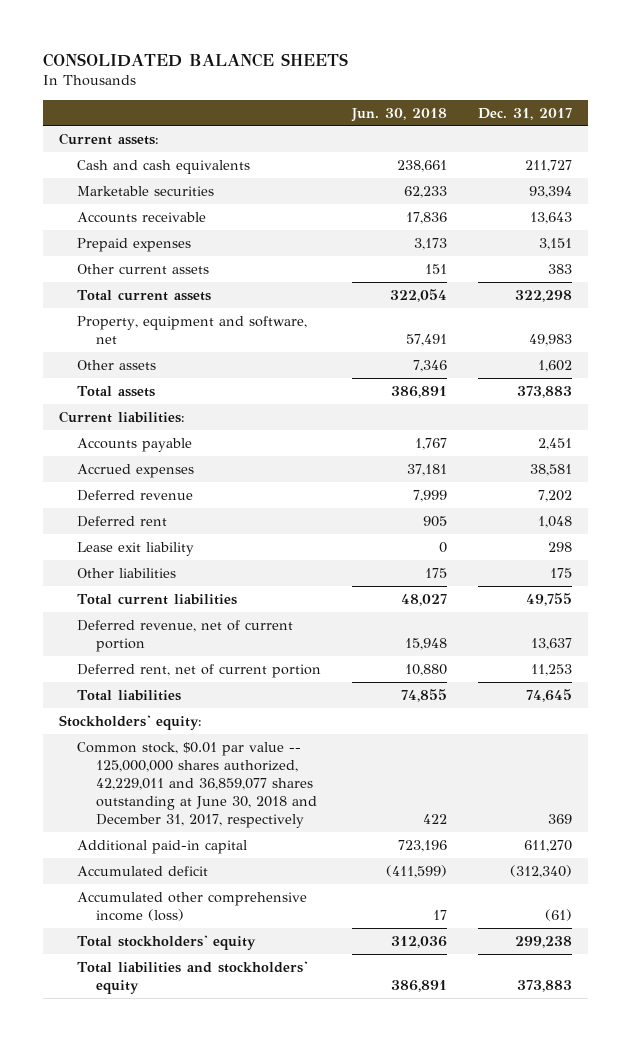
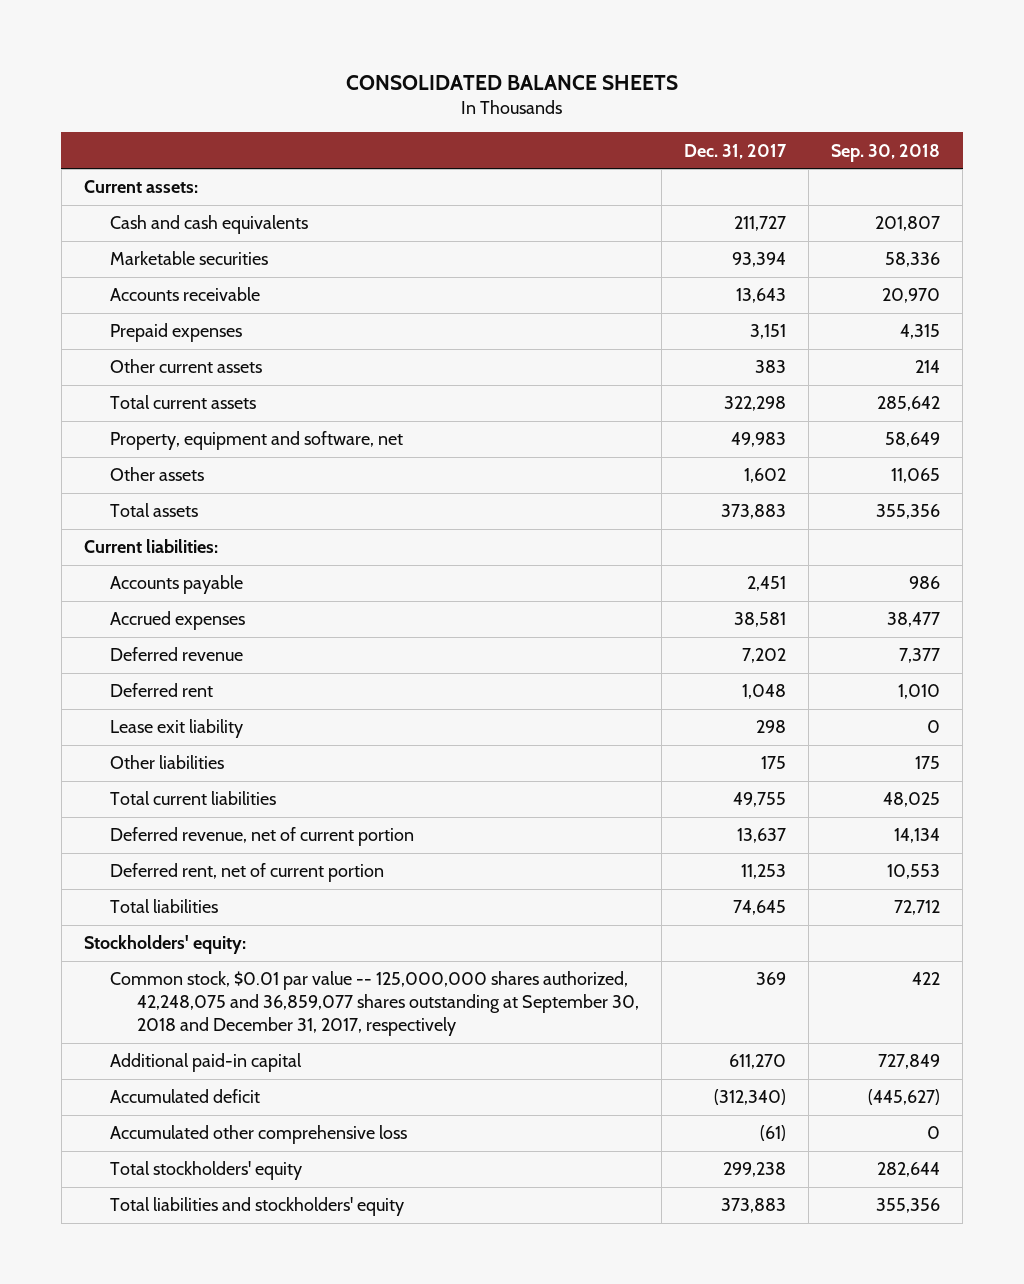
[351,107,448,122] Jun. 30, 2018 -> none
none -> [831,143,941,162] Sep. 30, 2018
[77,741,317,829] Common stock, $0.01 par value -- 125,000,000 shares authorized, 42,229,011 and 36,859,077 shares outstanding at June 30, 2018 and December 31, 2017, respectively -> [110,971,639,1037] Common stock, $0.01 par value -- 125,000,000 shares authorized, 42,248,075 and 36,859,077 shares outstanding at September 30, 2018 and December 31, 2017, respectively
[77,891,308,921] Accumulated other comprehensive income (loss) -> [110,1125,408,1145] Accumulated other comprehensive loss

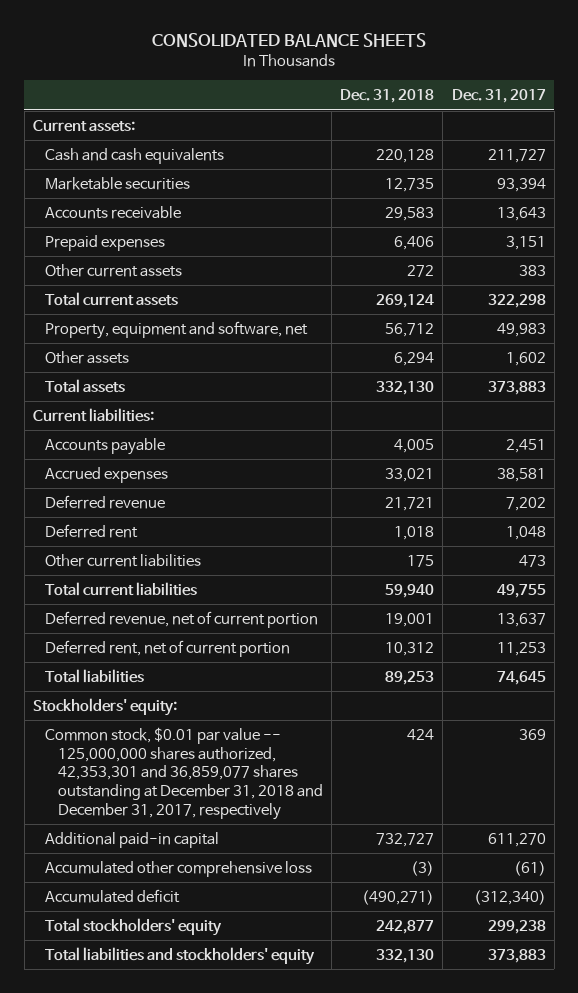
[831,143,941,162] Sep. 30, 2018 -> none
none -> [340,89,435,104] Dec. 31, 2018
[110,719,244,739] Lease exit liability -> none
[110,755,225,770] Other liabilities -> [45,553,202,567] Other current liabilities
[761,756,787,770] 175 -> [518,554,546,567] 473
[110,971,639,1037] Common stock, $0.01 par value -- 125,000,000 shares authorized, 42,248,075 and 36,859,077 shares outstanding at September 30, 2018 and December 31, 2017, respectively -> [45,726,323,820] Common stock, $0.01 par value -- 125,000,000 shares authorized, 42,353,301 and 36,859,077 shares outstanding at December 31, 2018 and December 31, 2017, respectively
[110,1089,261,1104] Accumulated deficit -> [45,888,181,903] Accumulated deficit

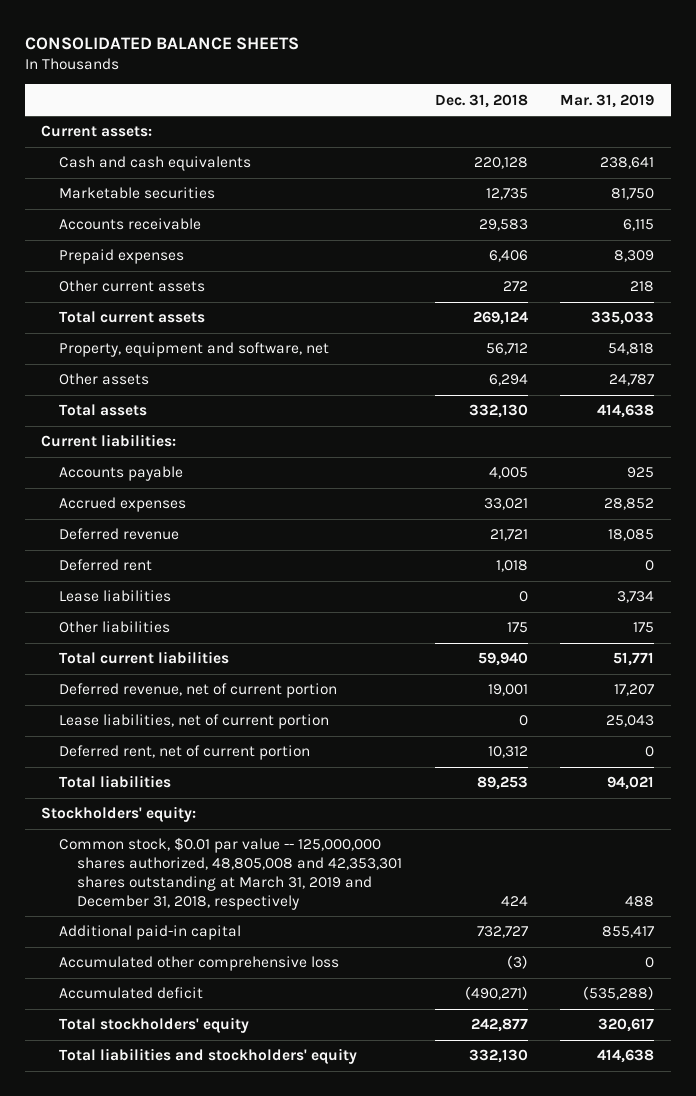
[451,89,546,104] Dec. 31, 2017 -> none
none -> [560,93,655,108] Mar. 31, 2019
none -> [59,590,172,603] Lease liabilities
[45,553,202,567] Other current liabilities -> [59,621,171,634] Other liabilities
none -> [59,714,330,730] Lease liabilities, net of current portion
[45,726,323,820] Common stock, $0.01 par value -- 125,000,000 shares authorized, 42,353,301 and 36,859,077 shares outstanding at December 31, 2018 and December 31, 2017, respectively -> [59,837,403,910] Common stock, $0.01 par value -- 125,000,000 shares authorized, 48,805,008 and 42,353,301 shares outstanding at March 31, 2019 and December 31, 2018, respectively

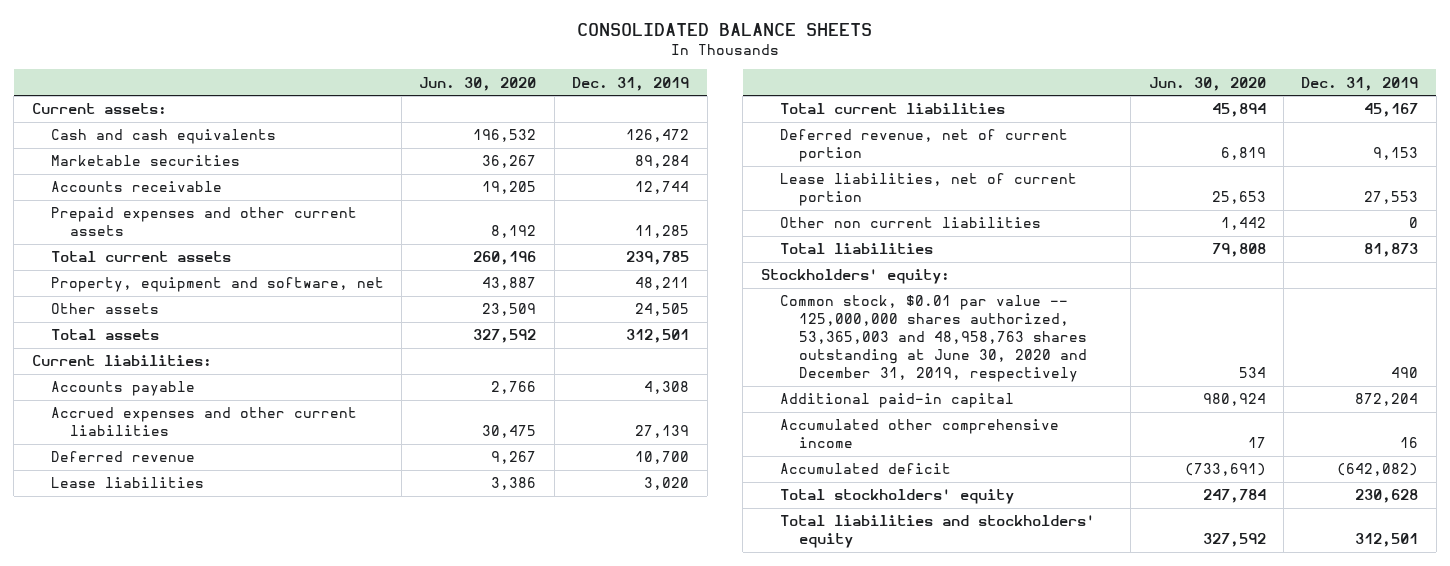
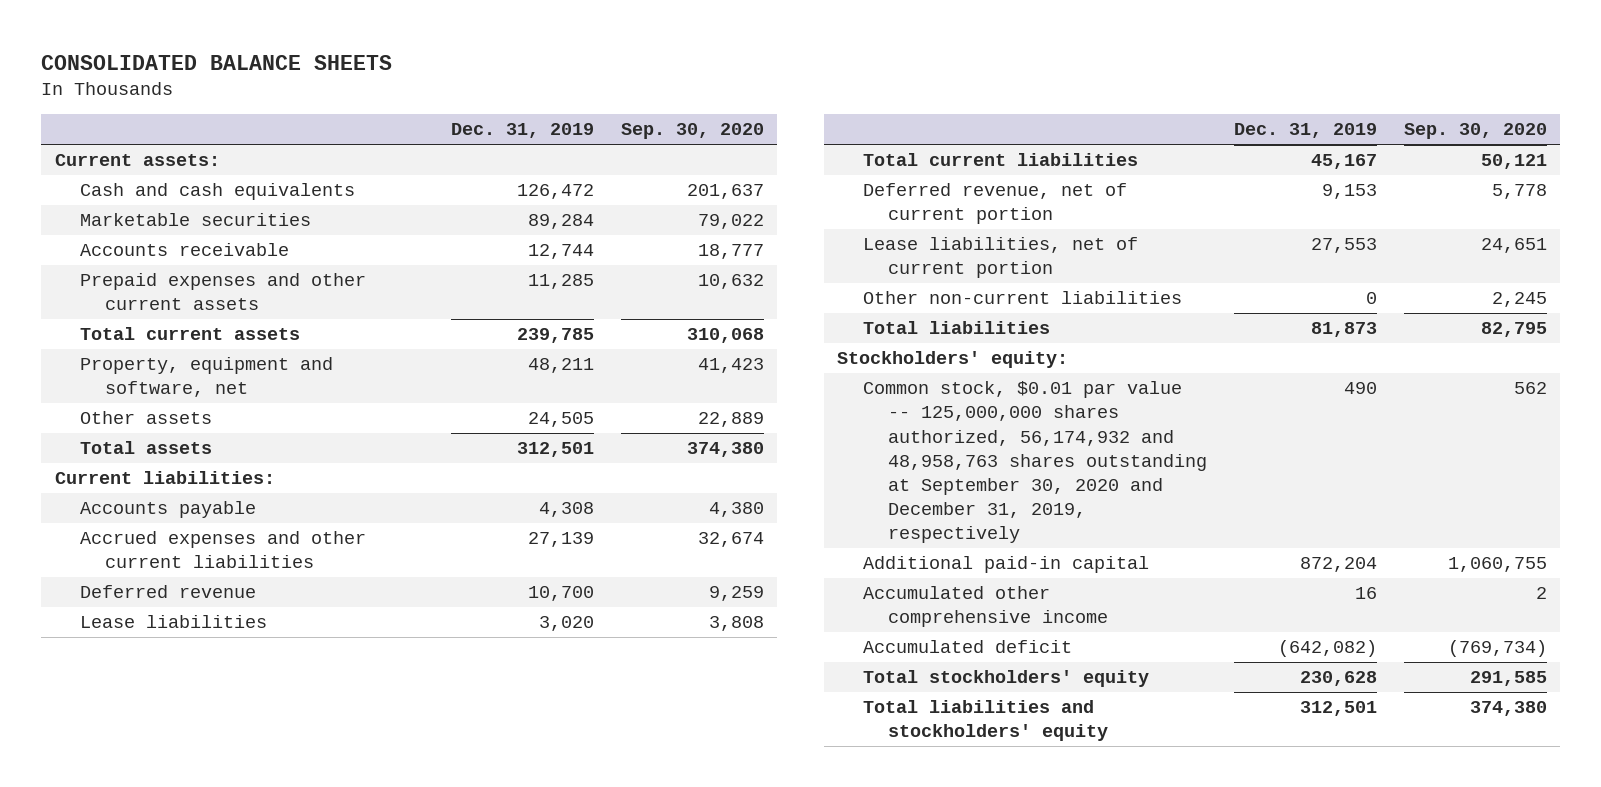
[419,76,537,91] Jun. 30, 2020 -> none
none -> [620,123,764,140] Sep. 30, 2020
[779,217,1041,229] Other non current liabilities -> [862,291,1182,305] Other non-current liabilities
[779,295,1087,382] Common stock, $0.01 par value -- 125,000,000 shares authorized, 53,365,003 and 48,958,763 shares outstanding at June 30, 2020 and December 31, 2019, respectively -> [862,381,1208,544] Common stock, $0.01 par value -- 125,000,000 shares authorized, 56,174,932 and 48,958,763 shares outstanding at September 30, 2020 and December 31, 2019, respectively

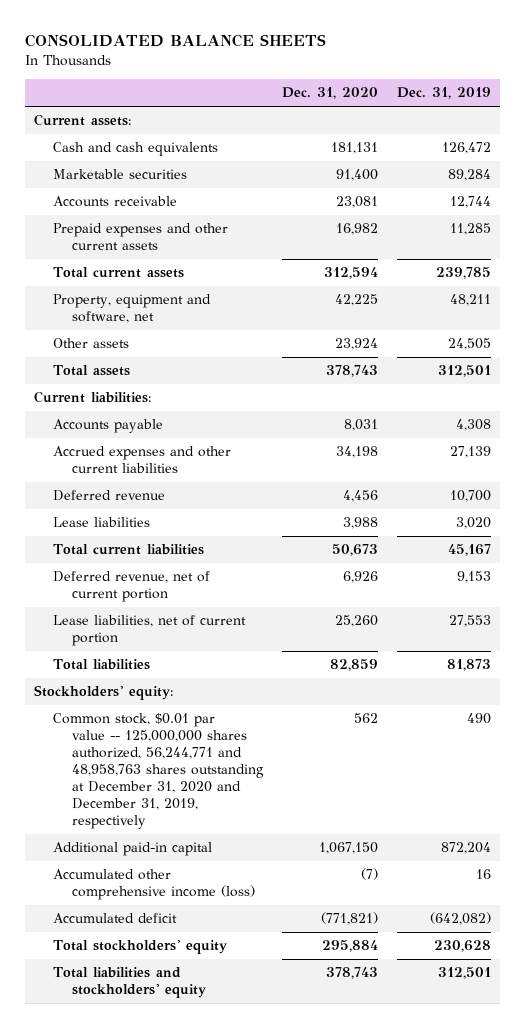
[620,123,764,140] Sep. 30, 2020 -> none
none -> [282,87,379,100] Dec. 31, 2020
[862,291,1182,305] Other non-current liabilities -> none
[862,381,1208,544] Common stock, $0.01 par value -- 125,000,000 shares authorized, 56,174,932 and 48,958,763 shares outstanding at September 30, 2020 and December 31, 2019, respectively -> [53,713,265,830] Common stock, $0.01 par value -- 125,000,000 shares authorized, 56,244,771 and 48,958,763 shares outstanding at December 31, 2020 and December 31, 2019, respectively
[862,586,1109,628] Accumulated other comprehensive income -> [53,869,256,901] Accumulated other comprehensive income (loss)

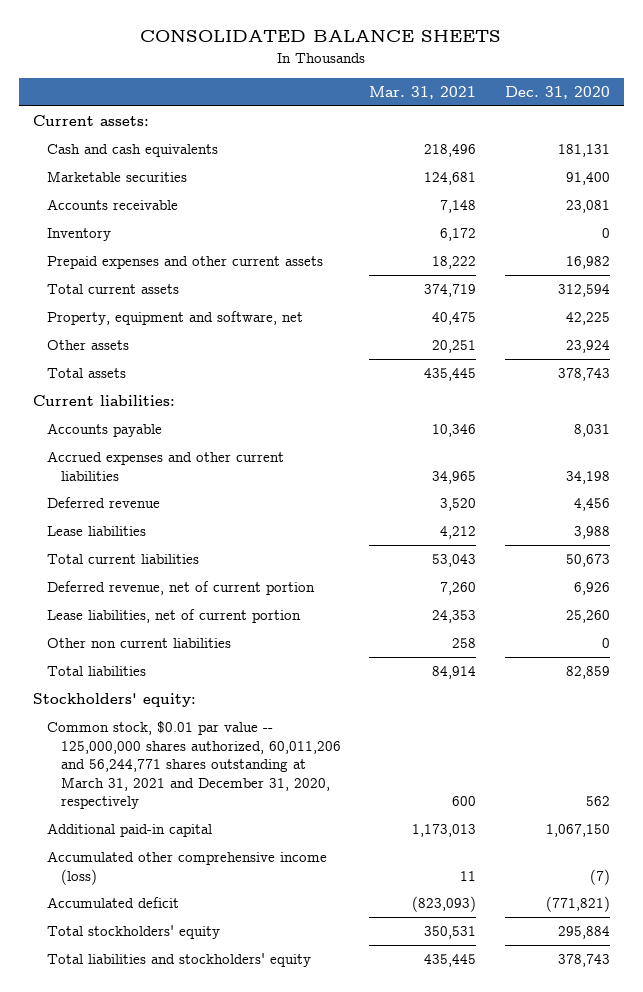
[396,87,491,100] Dec. 31, 2019 -> none
none -> [369,85,477,99] Mar. 31, 2021
none -> [46,228,111,242] Inventory
none -> [46,638,231,649] Other non current liabilities
[53,713,265,830] Common stock, $0.01 par value -- 125,000,000 shares authorized, 56,244,771 and 48,958,763 shares outstanding at December 31, 2020 and December 31, 2019, respectively -> [46,721,341,810] Common stock, $0.01 par value -- 125,000,000 shares authorized, 60,011,206 and 56,244,771 shares outstanding at March 31, 2021 and December 31, 2020, respectively

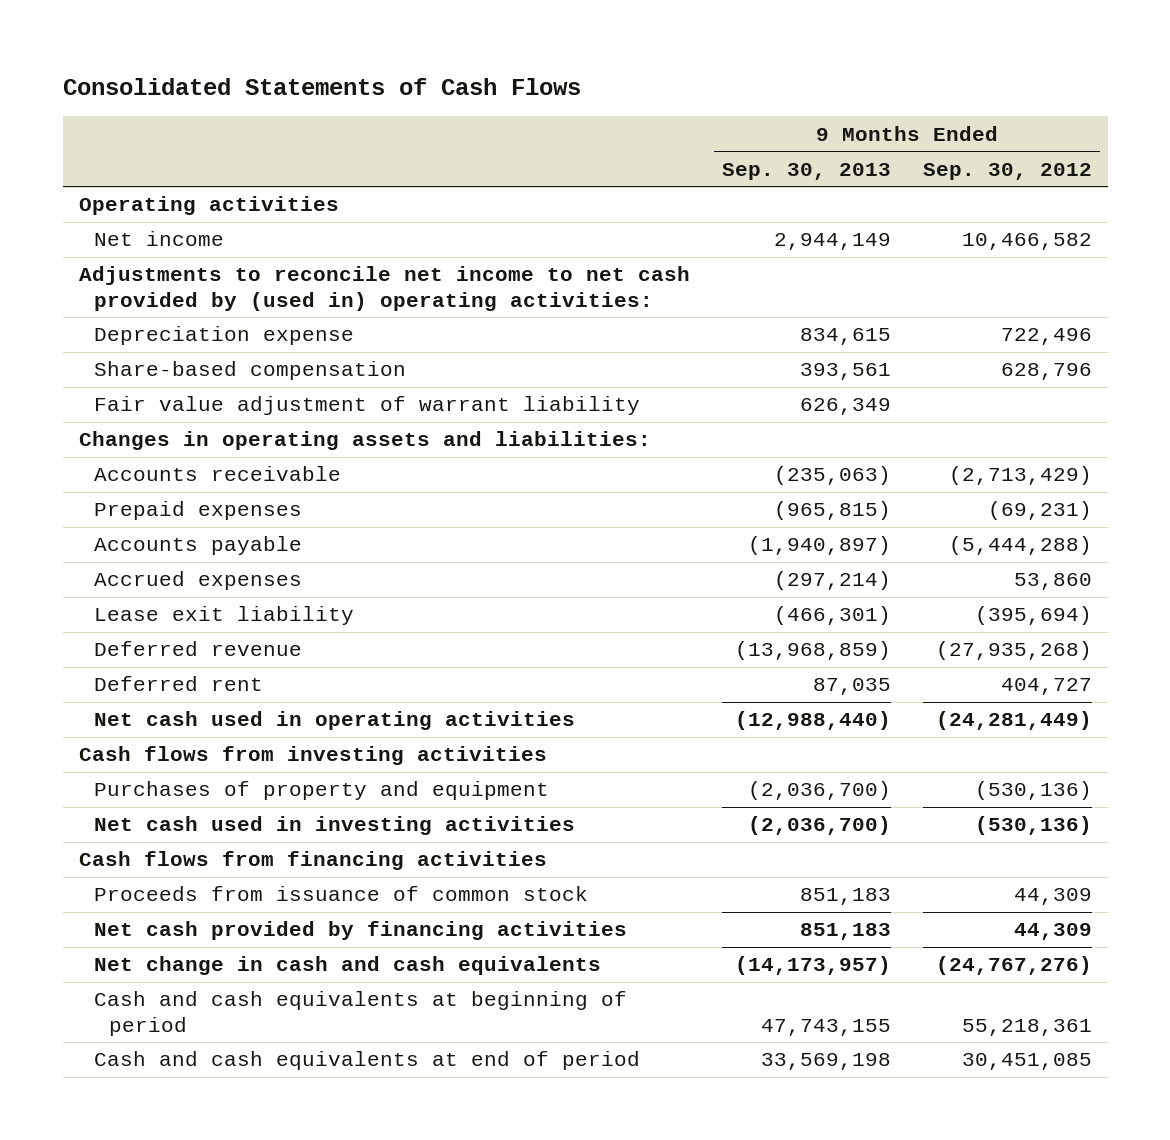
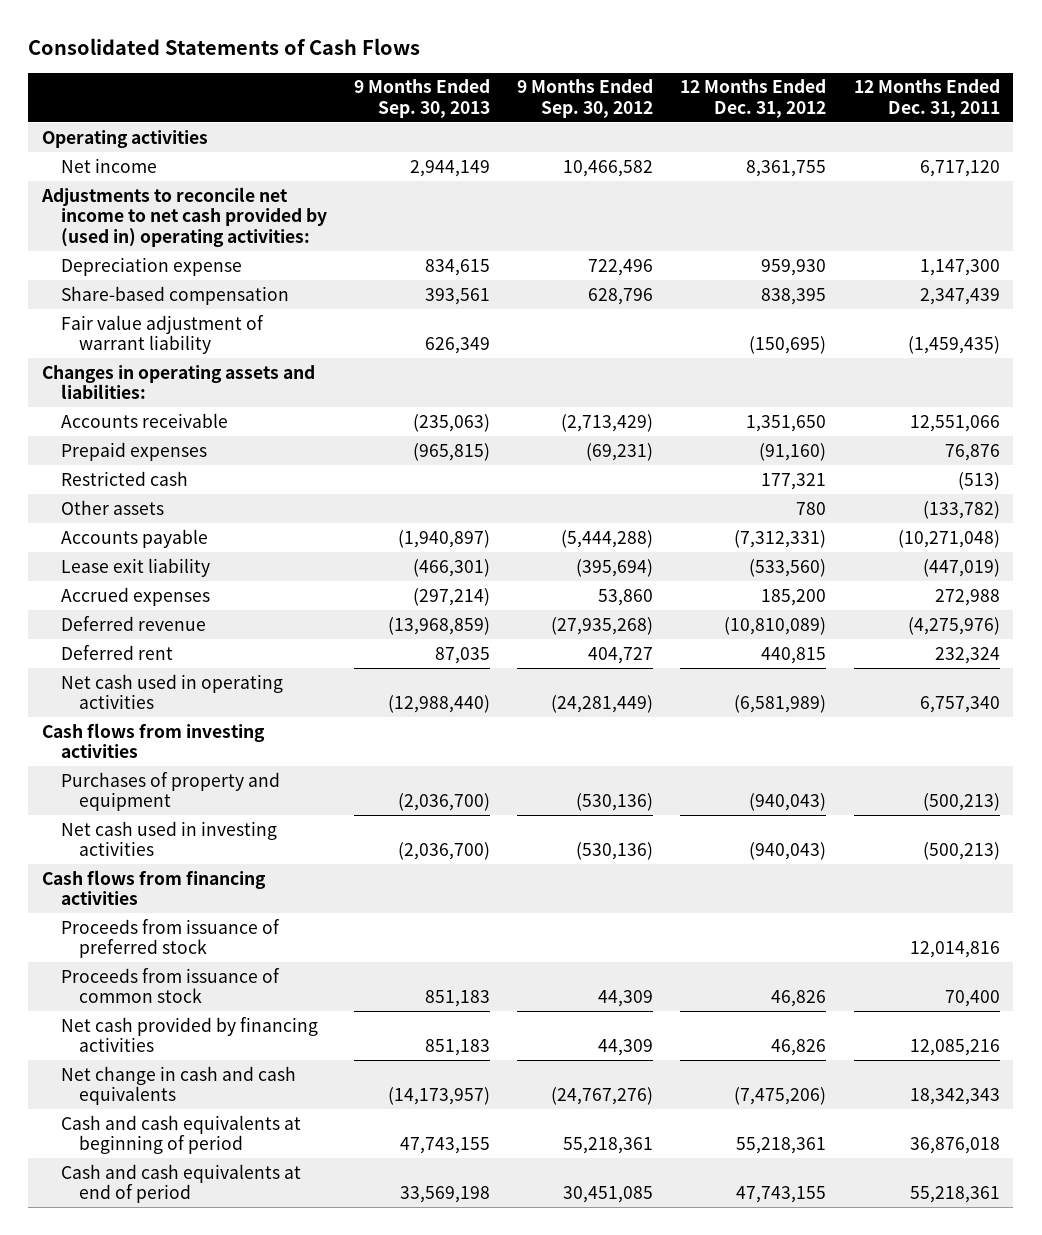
none -> [680,79,827,118] 12 Months Ended Dec. 31, 2012
none -> [853,79,1000,118] 12 Months Ended Dec. 31, 2011
none -> [60,470,188,486] Restricted cash
none -> [60,499,164,515] Other assets
[93,571,302,591] Accrued expenses -> [60,586,210,606] Accrued expenses
none -> [60,918,280,959] Proceeds from issuance of preferred stock

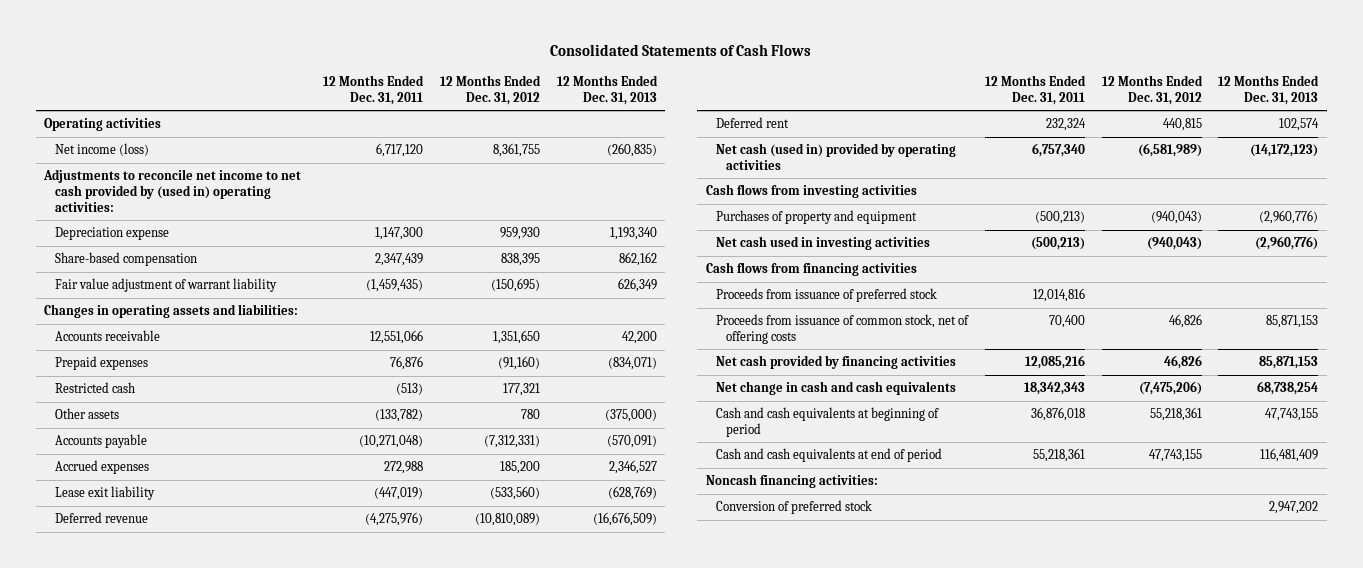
[353,79,490,118] 9 Months Ended Sep. 30, 2013 -> none
[517,79,654,118] 9 Months Ended Sep. 30, 2012 -> none
none -> [556,75,658,105] 12 Months Ended Dec. 31, 2013
[60,157,157,173] Net income -> [54,143,149,157] Net income (loss)
[60,557,210,577] Lease exit liability -> [54,486,155,501] Lease exit liability
[60,673,283,710] Net cash used in operating activities -> [716,143,957,170] Net cash (used in) provided by operating activities
[60,967,280,1004] Proceeds from issuance of common stock -> [716,314,970,344] Proceeds from issuance of common stock, net of offering costs
none -> [705,474,878,489] Noncash financing activities:
none -> [716,500,873,515] Conversion of preferred stock

